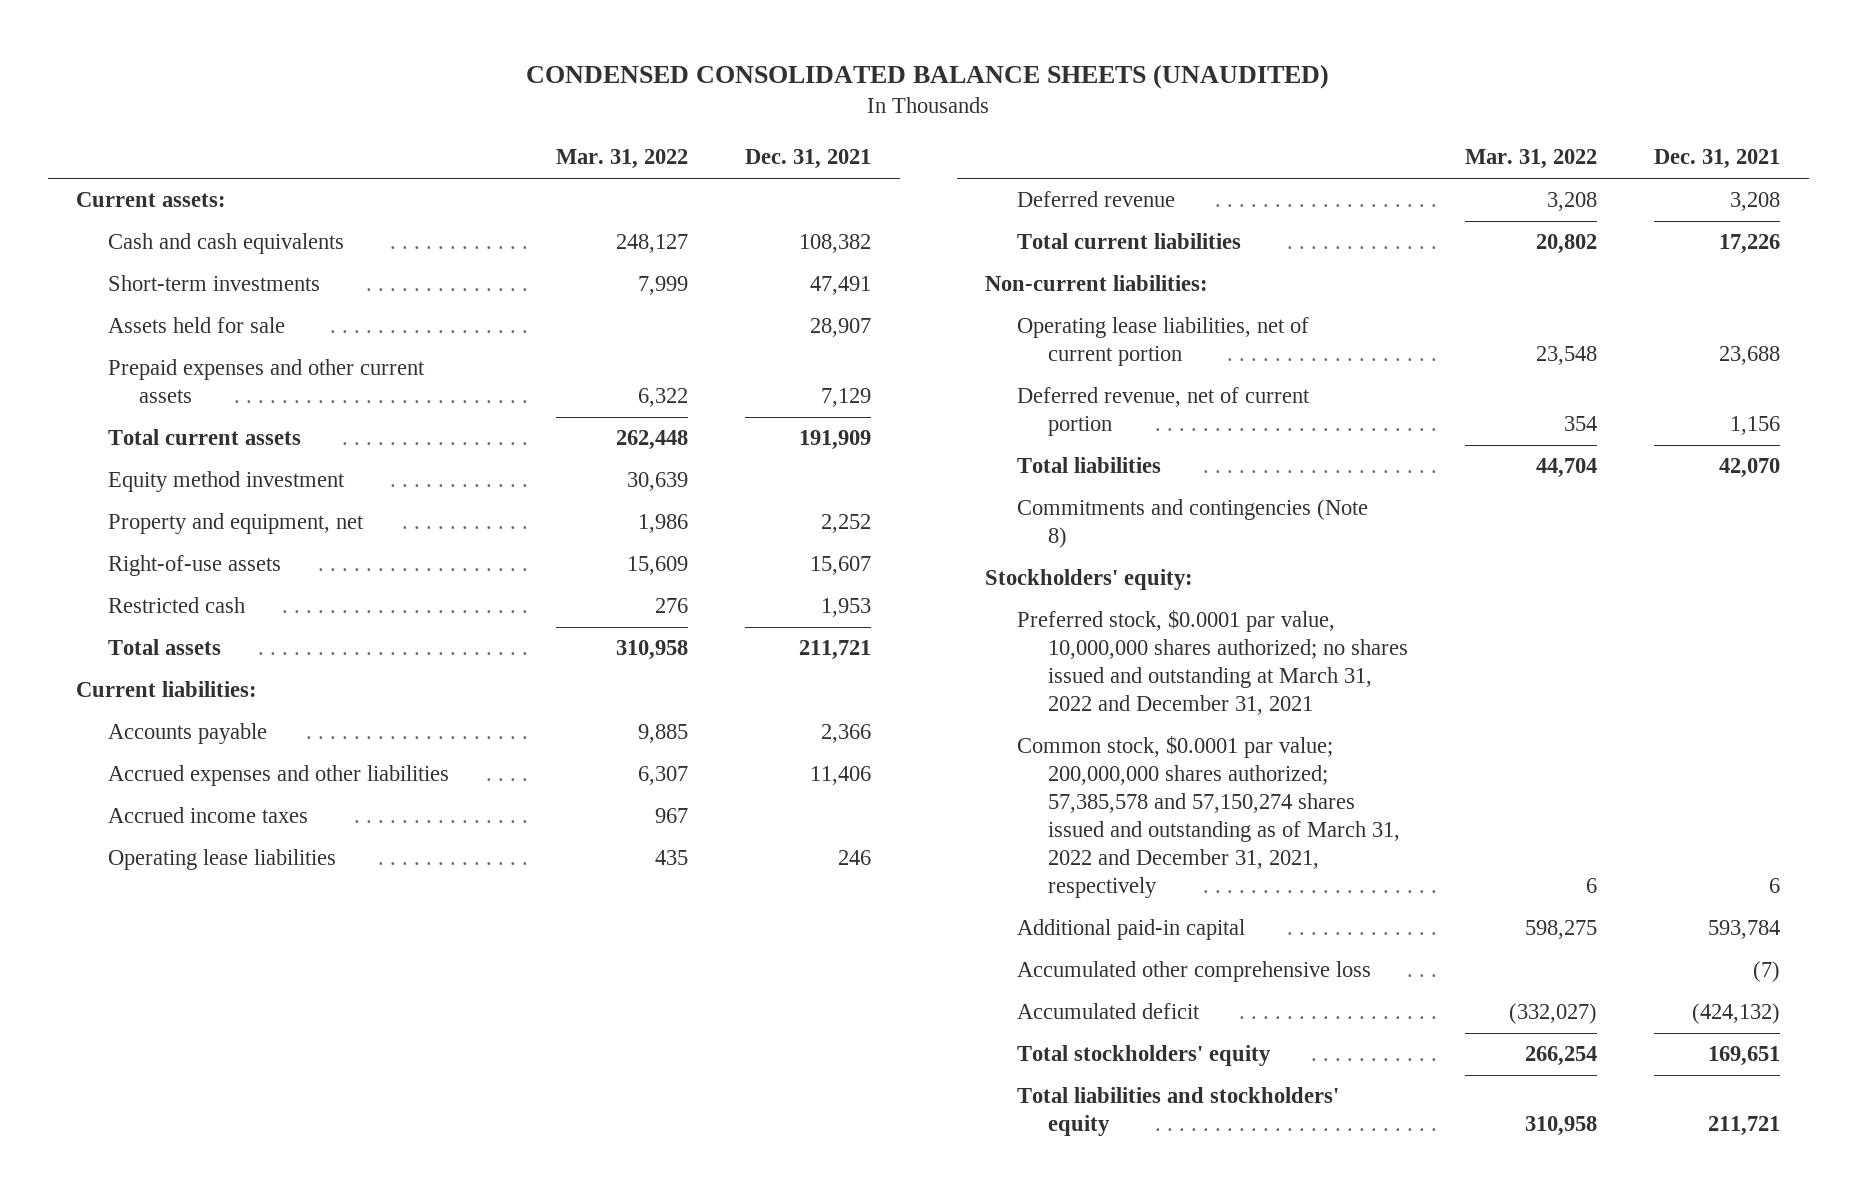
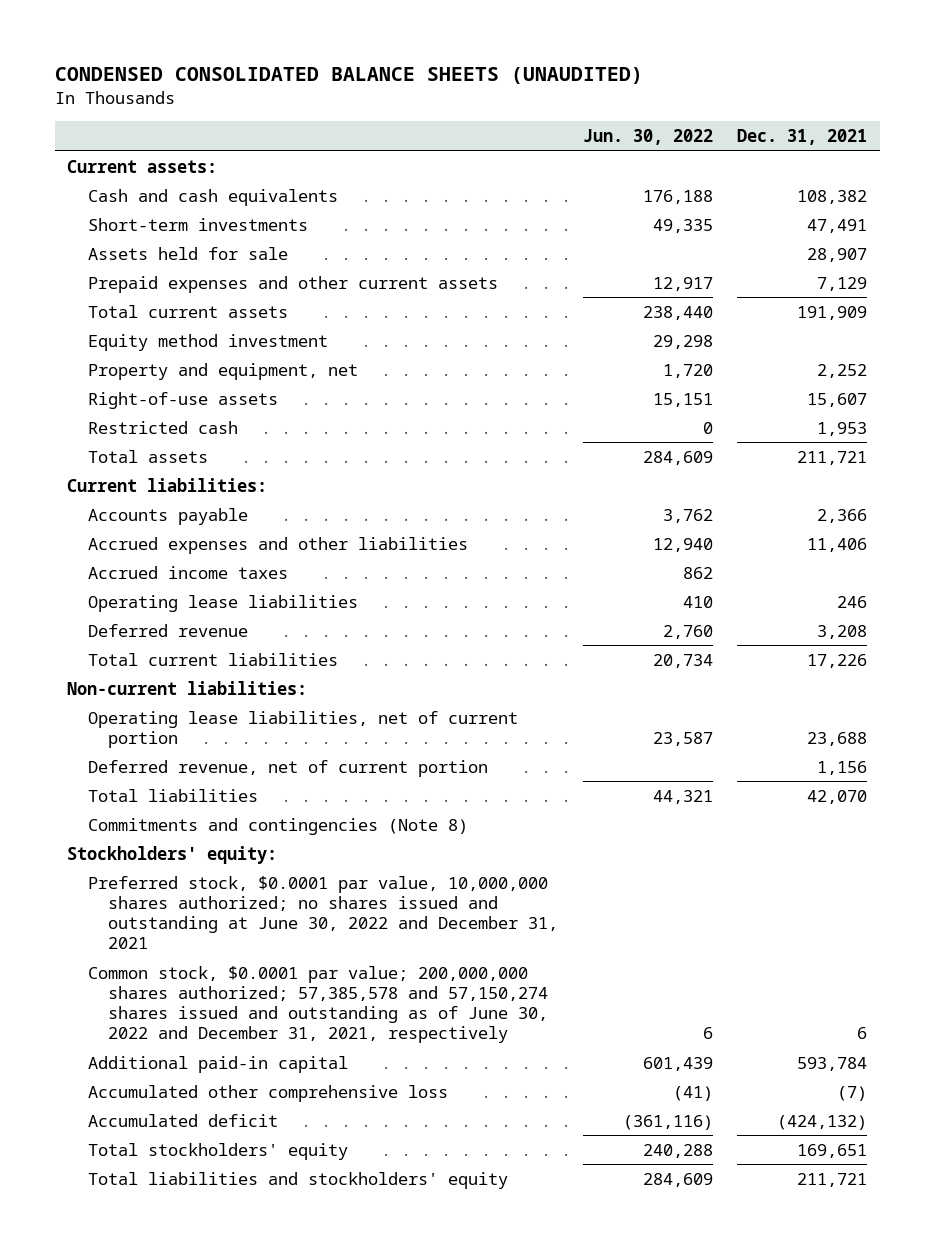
[556,149,689,170] Mar. 31, 2022 -> none
none -> [582,129,713,146] Jun. 30, 2022
[1016,610,1409,716] Preferred stock, $0.0001 par value, 10,000,000 shares authorized; no shares issued and outstanding at March 31, 2022 and December 31, 2021 -> [87,875,559,950] Preferred stock, $0.0001 par value, 10,000,000 shares authorized; no shares issued and outstanding at June 30, 2022 and December 31, 2021
[1016,736,1401,898] Common stock, $0.0001 par value; 200,000,000 shares authorized; 57,385,578 and 57,150,274 shares issued and outstanding as of March 31, 2022 and December 31, 2021, respectively -> [87,965,549,1044] Common stock, $0.0001 par value; 200,000,000 shares authorized; 57,385,578 and 57,150,274 shares issued and outstanding as of June 30, 2022 and December 31, 2021, respectively

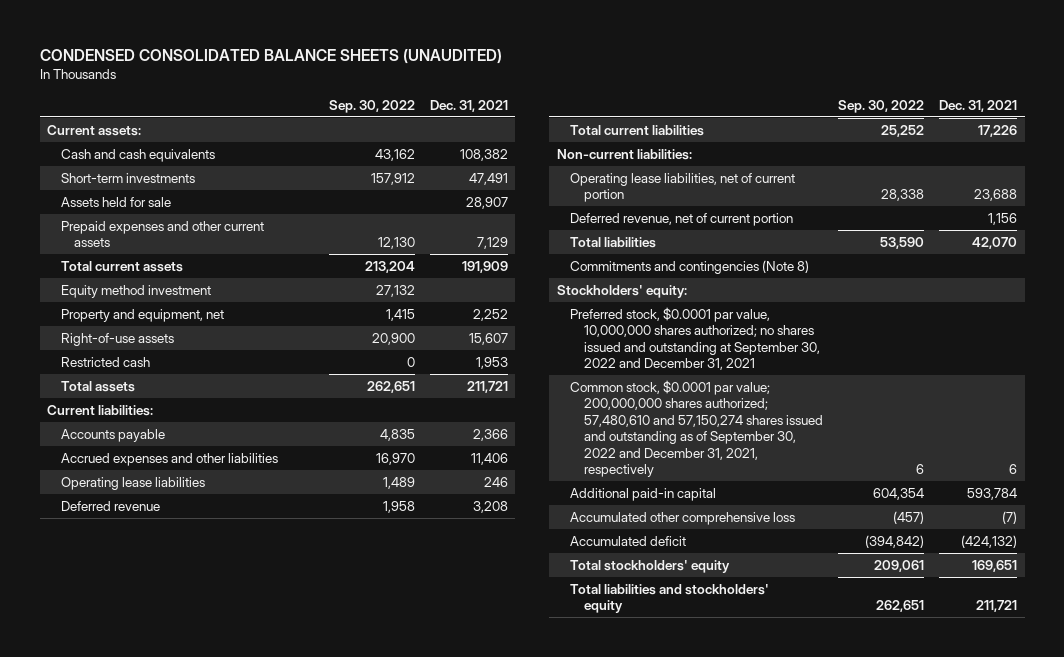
[582,129,713,146] Jun. 30, 2022 -> none
none -> [328,99,415,113] Sep. 30, 2022
[87,565,288,579] Accrued income taxes -> none
[87,875,559,950] Preferred stock, $0.0001 par value, 10,000,000 shares authorized; no shares issued and outstanding at June 30, 2022 and December 31, 2021 -> [570,306,821,371] Preferred stock, $0.0001 par value, 10,000,000 shares authorized; no shares issued and outstanding at September 30, 2022 and December 31, 2021
[87,965,549,1044] Common stock, $0.0001 par value; 200,000,000 shares authorized; 57,385,578 and 57,150,274 shares issued and outstanding as of June 30, 2022 and December 31, 2021, respectively -> [570,379,824,478] Common stock, $0.0001 par value; 200,000,000 shares authorized; 57,480,610 and 57,150,274 shares issued and outstanding as of September 30, 2022 and December 31, 2021, respectively

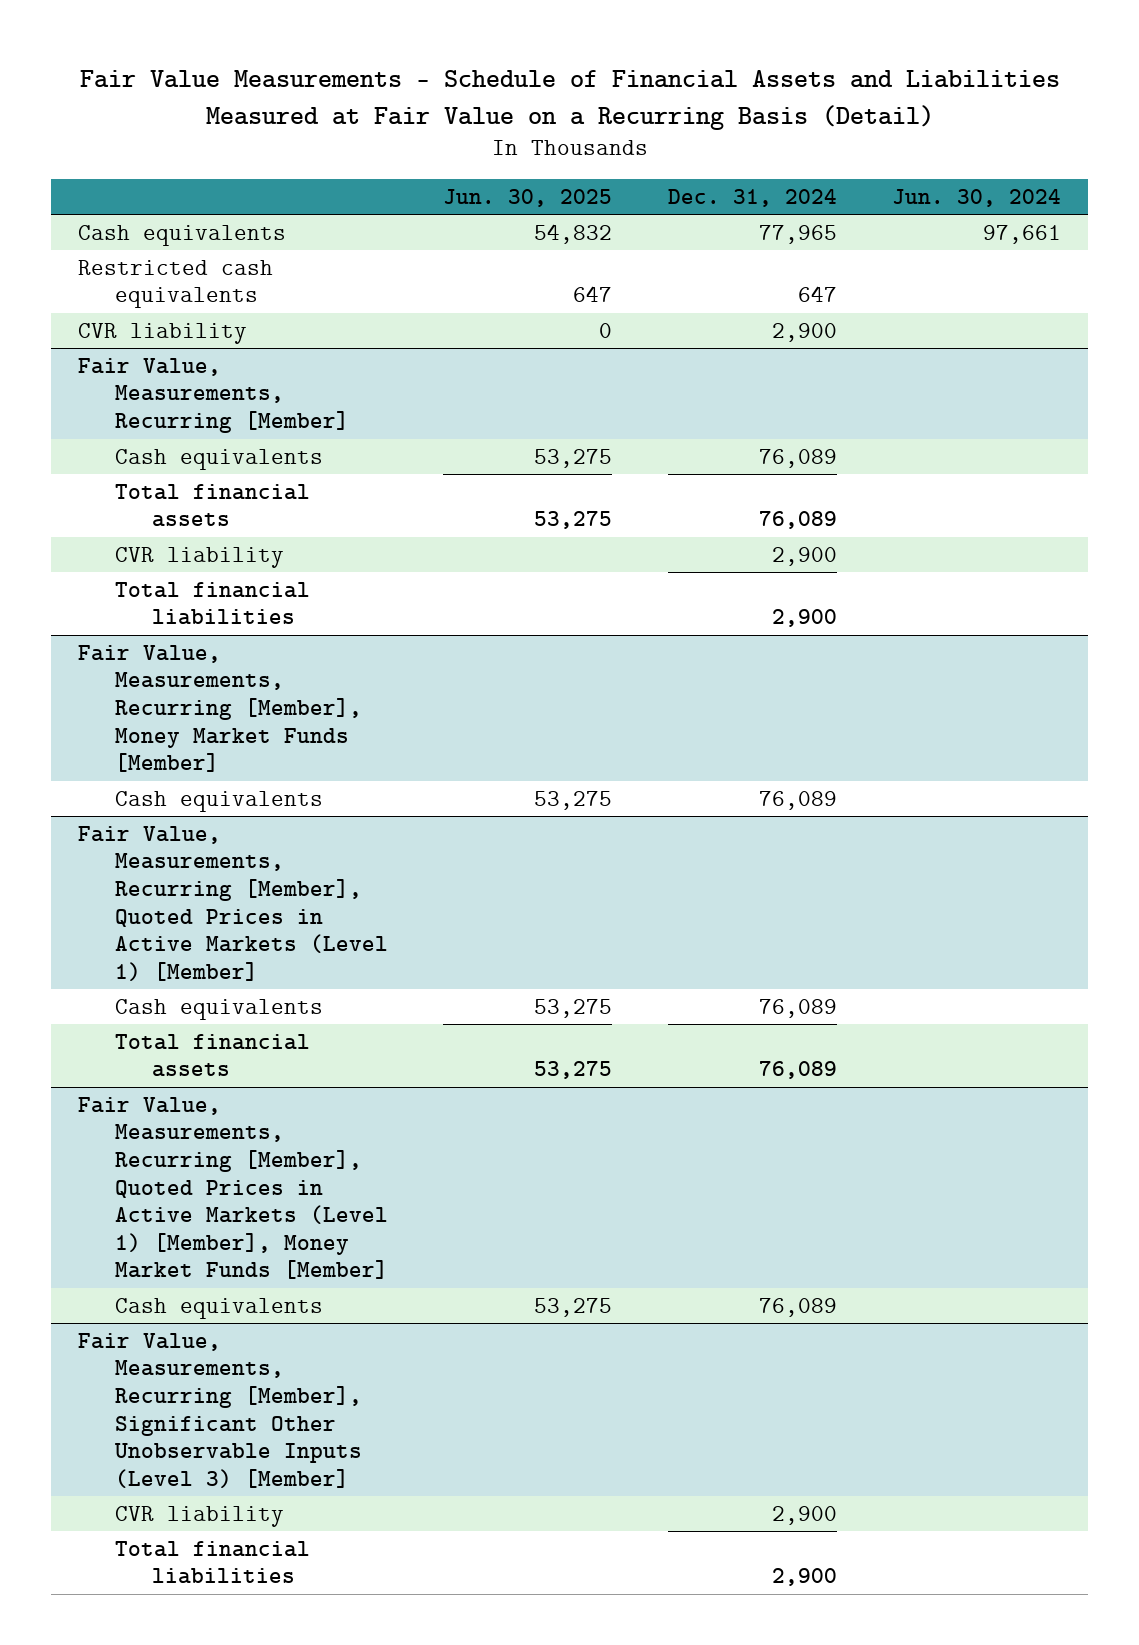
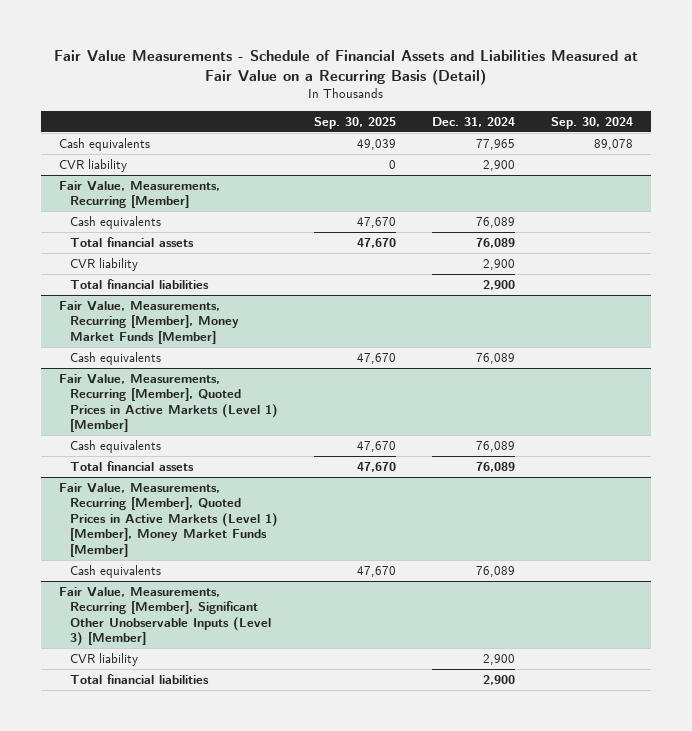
[443,188,613,207] Jun. 30, 2025 -> none
[891,188,1061,207] Jun. 30, 2024 -> none
none -> [314,116,397,129] Sep. 30, 2025
none -> [550,116,633,129] Sep. 30, 2024
[78,259,274,309] Restricted cash equivalents -> none

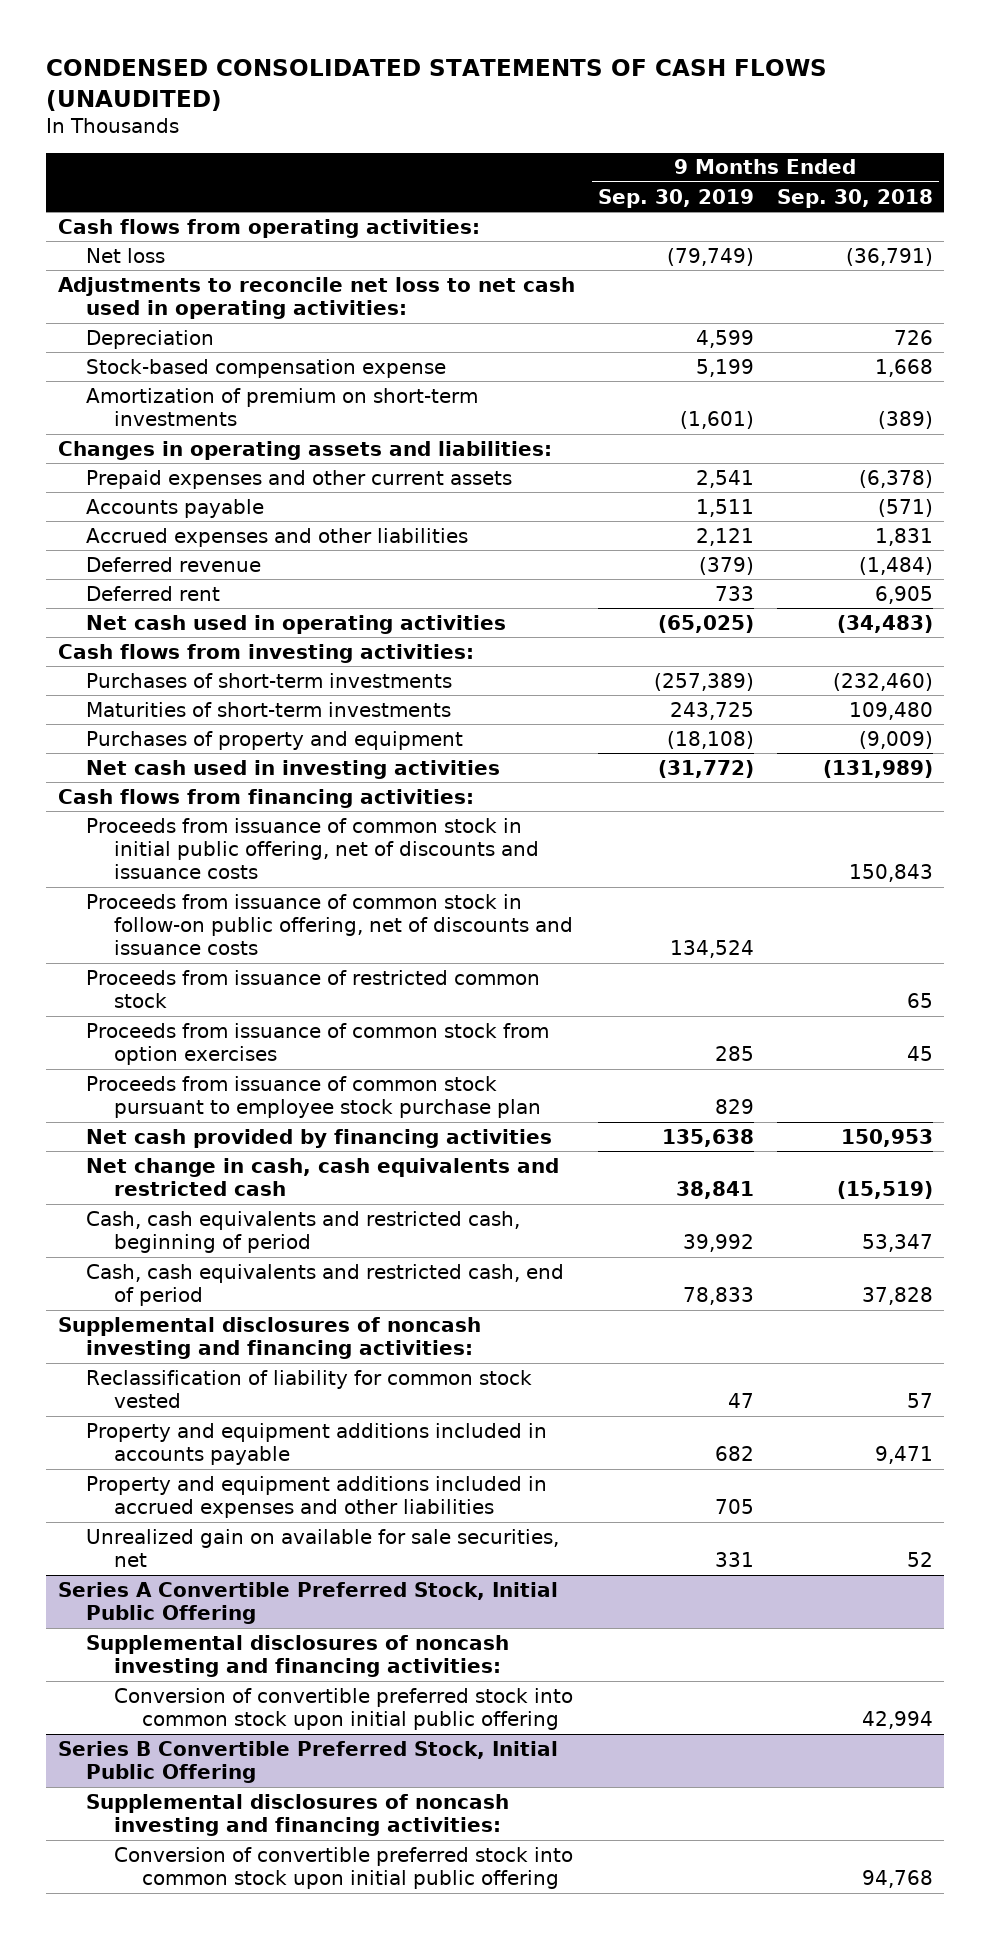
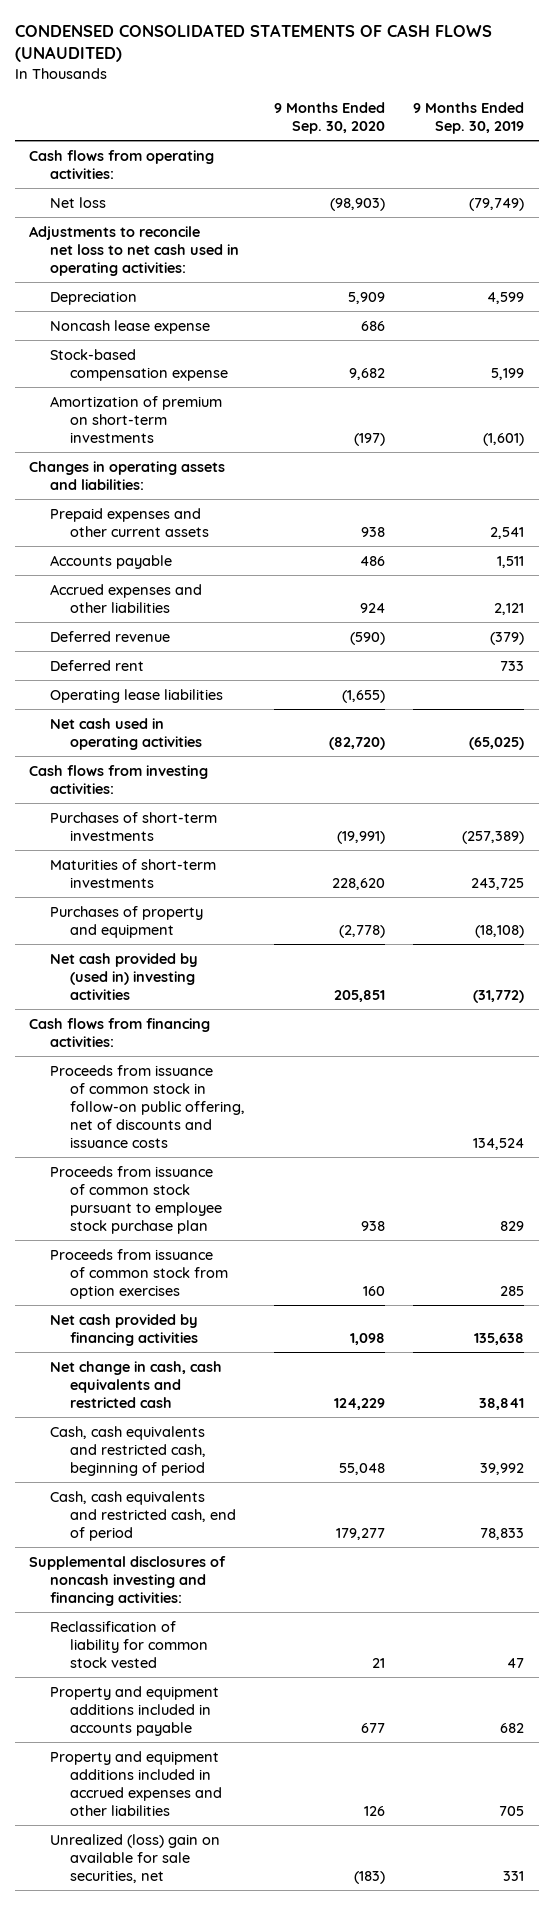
[776,188,933,208] Sep. 30, 2018 -> none
none -> [273,101,385,134] 9 Months Ended Sep. 30, 2020
none -> [49,319,210,334] Noncash lease expense
none -> [49,688,223,703] Operating lease liabilities
[85,759,500,779] Net cash used in investing activities -> [49,952,198,1000] Net cash provided by (used in) investing activities
[85,817,540,880] Proceeds from issuance of common stock in initial public offering, net of discounts and issuance costs -> none
[85,969,540,1008] Proceeds from issuance of restricted common stock -> none
[85,1022,549,1065] Proceeds from issuance of common stock from option exercises -> [49,1248,228,1299] Proceeds from issuance of common stock from option exercises
[57,1581,558,1624] Series A Convertible Preferred Stock, Initial Public Offering -> none
[85,1634,509,1677] Supplemental disclosures of noncash investing and financing activities: -> none
[114,1687,574,1730] Conversion of convertible preferred stock into common stock upon initial public offering -> none
[57,1740,558,1783] Series B Convertible Preferred Stock, Initial Public Offering -> none
[85,1793,509,1836] Supplemental disclosures of noncash investing and financing activities: -> none
[114,1846,574,1889] Conversion of convertible preferred stock into common stock upon initial public offering -> none
[85,1528,559,1567] Unrealized gain on available for sale securities, net -> [49,1833,220,1883] Unrealized (loss) gain on available for sale securities, net

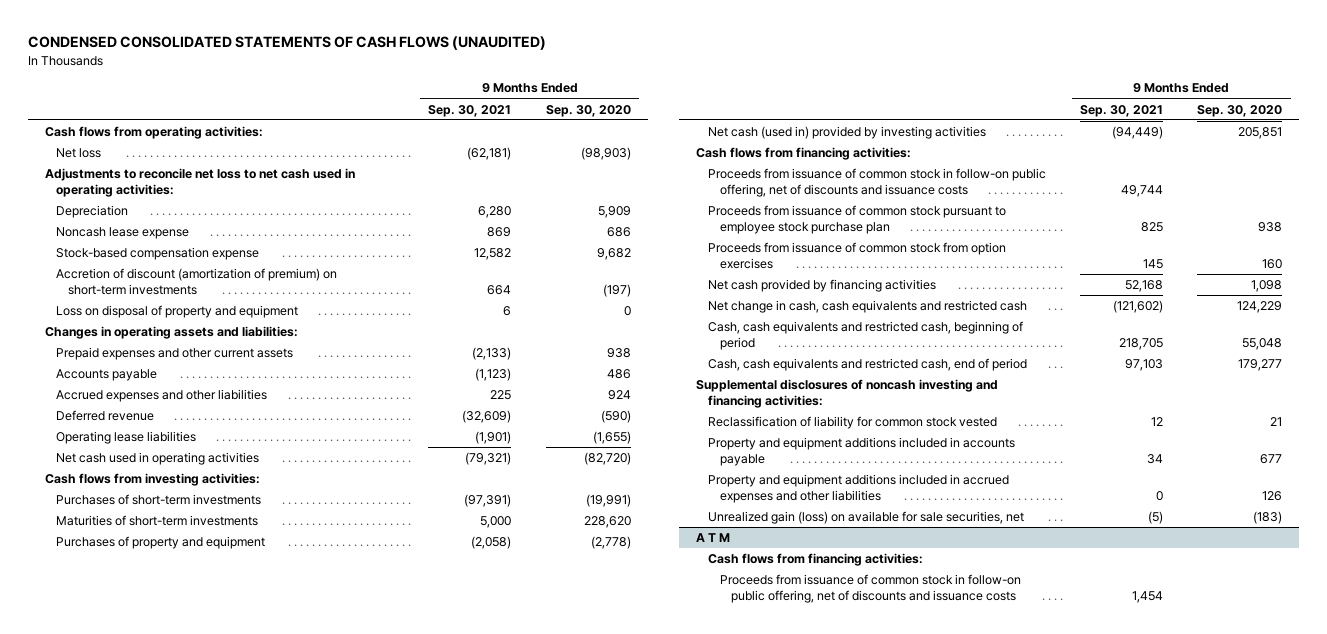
[413,101,525,134] 9 Months Ended Sep. 30, 2019 -> none
none -> [428,104,512,117] Sep. 30, 2021
[49,395,222,443] Amortization of premium on short-term investments -> [56,268,338,295] Accretion of discount (amortization of premium) on short-term investments
none -> [56,305,299,319] Loss on disposal of property and equipment
[49,659,144,671] Deferred rent -> none
[49,952,198,1000] Net cash provided by (used in) investing activities -> [708,126,987,140] Net cash (used in) provided by investing activities
[49,1833,220,1883] Unrealized (loss) gain on available for sale securities, net -> [708,511,1025,525] Unrealized gain (loss) on available for sale securities, net
none -> [696,533,731,543] A T M
none -> [708,553,924,567] Cash flows from financing activities:
none -> [719,574,1021,603] Proceeds from issuance of common stock in follow-on public offering, net of discounts and issuance costs

